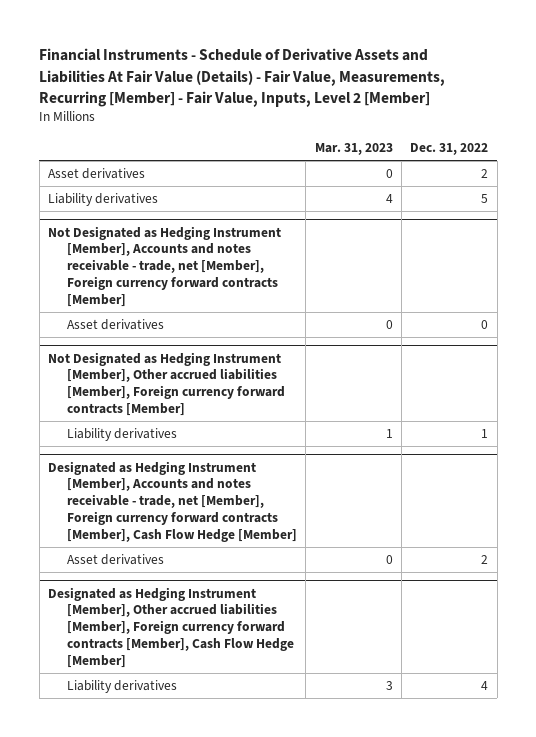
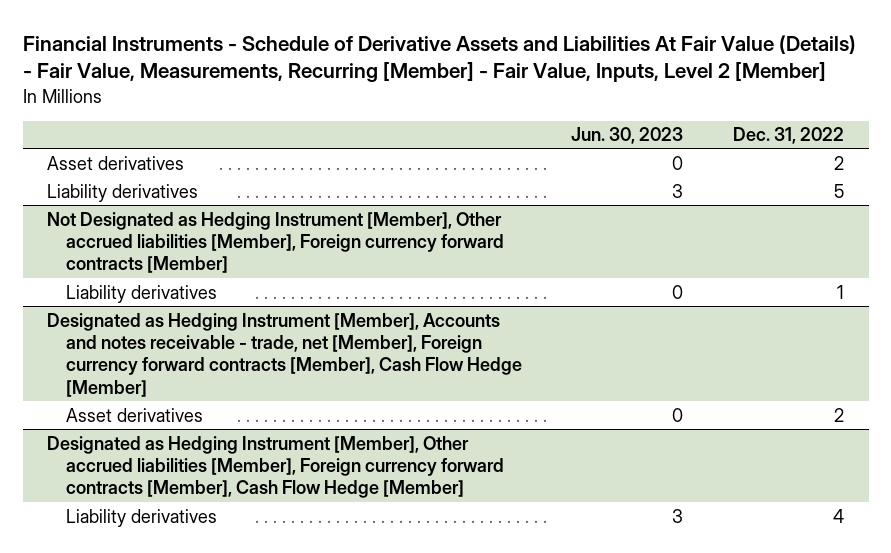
[314,143,393,156] Mar. 31, 2023 -> none
none -> [571,127,684,145] Jun. 30, 2023
[47,225,281,308] Not Designated as Hedging Instrument [Member], Accounts and notes receivable - trade, net [Member], Foreign currency forward contracts [Member] -> none
[66,319,164,331] Asset derivatives -> none

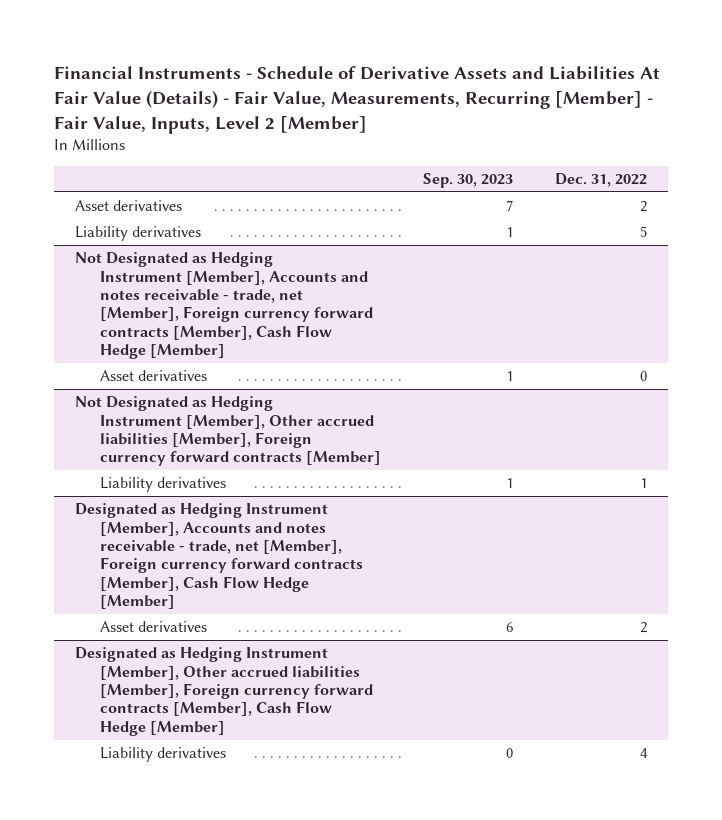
[571,127,684,145] Jun. 30, 2023 -> none
none -> [422,173,513,189] Sep. 30, 2023
none -> [75,252,374,360] Not Designated as Hedging Instrument [Member], Accounts and notes receivable - trade, net [Member], Foreign currency forward contracts [Member], Cash Flow Hedge [Member]
none -> [100,370,208,382] Asset derivatives

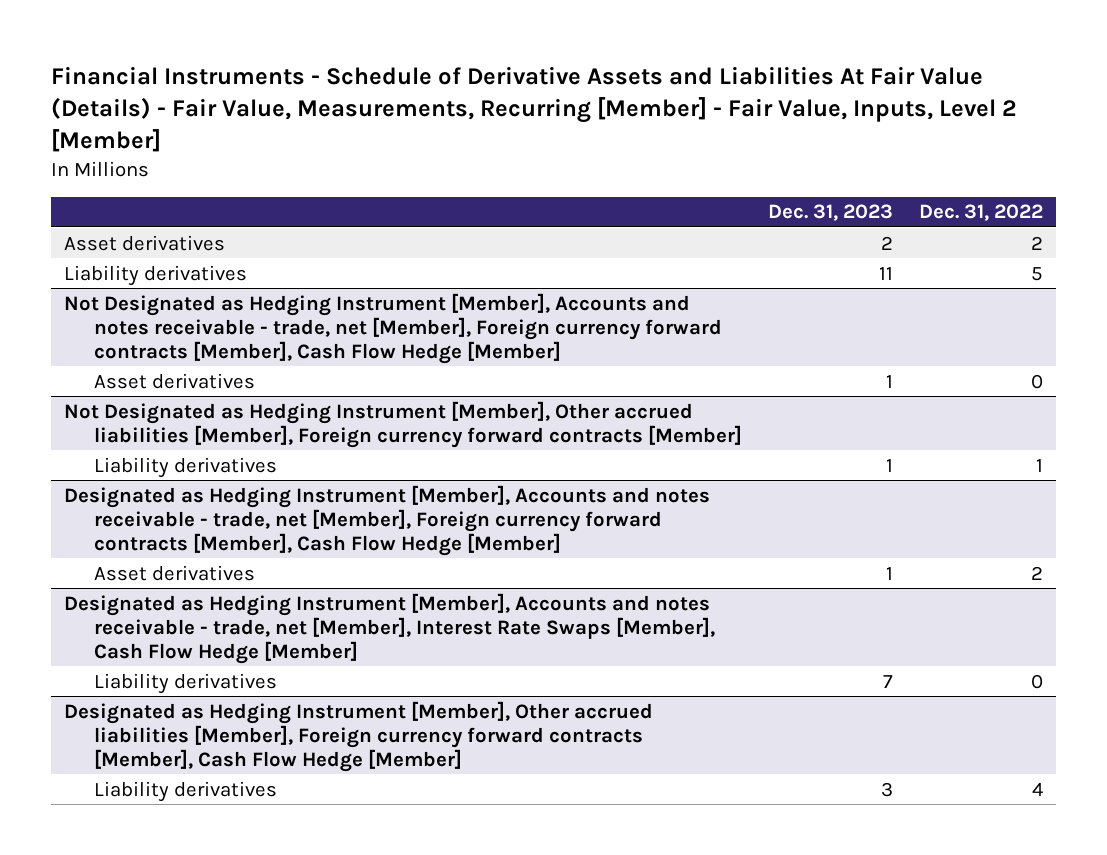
[422,173,513,189] Sep. 30, 2023 -> none
none -> [767,204,893,222] Dec. 31, 2023
none -> [64,592,715,664] Designated as Hedging Instrument [Member], Accounts and notes receivable - trade, net [Member], Interest Rate Swaps [Member], Cash Flow Hedge [Member]
none -> [93,672,277,694] Liability derivatives

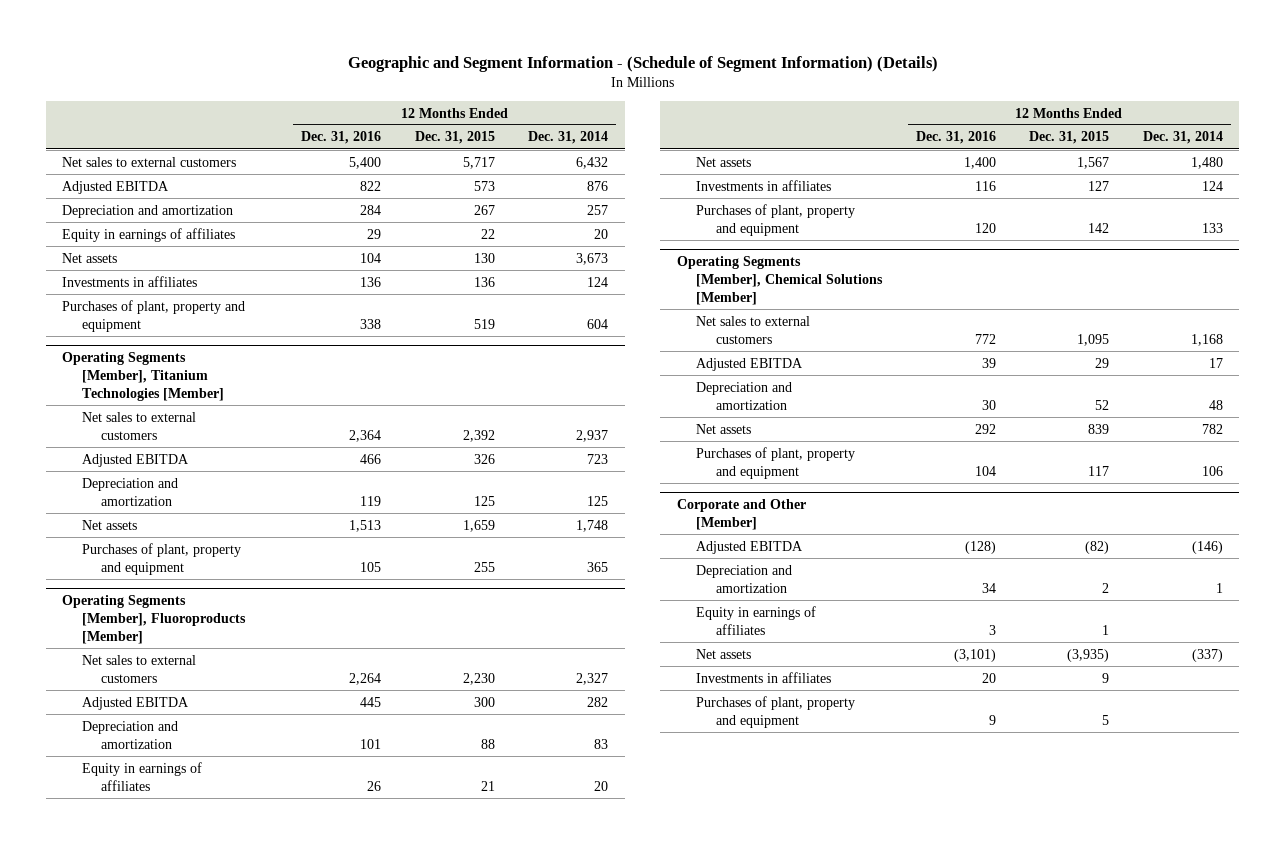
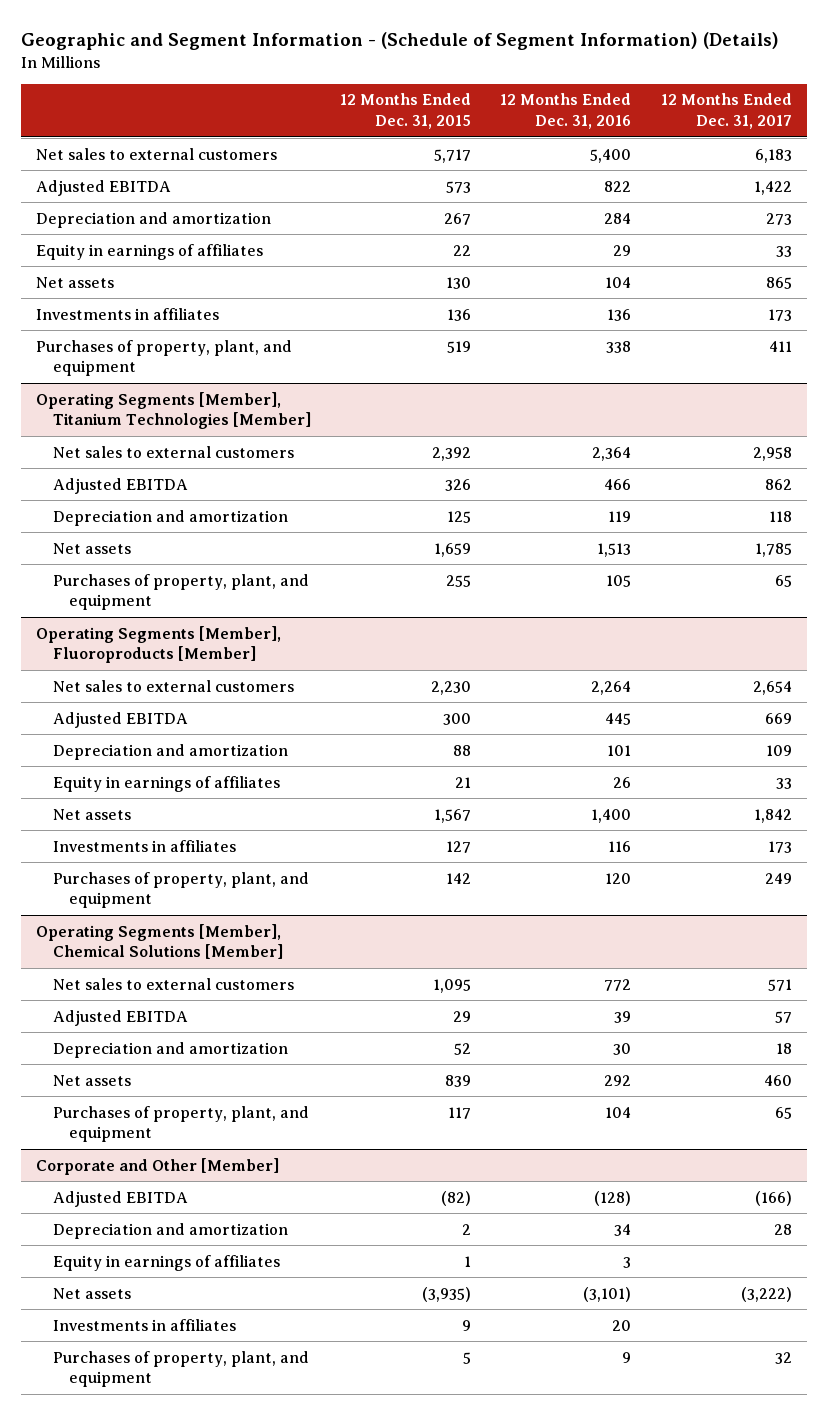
[528,131,609,145] Dec. 31, 2014 -> none
none -> [660,93,792,129] 12 Months Ended Dec. 31, 2017
[62,299,246,332] Purchases of plant, property and equipment -> [36,339,293,377] Purchases of property, plant, and equipment
[81,542,241,575] Purchases of plant, property and equipment -> [52,573,309,611] Purchases of property, plant, and equipment
[696,203,856,236] Purchases of plant, property and equipment -> [52,871,309,909] Purchases of property, plant, and equipment
[696,446,856,479] Purchases of plant, property and equipment -> [52,1105,309,1143] Purchases of property, plant, and equipment
[696,695,856,728] Purchases of plant, property and equipment -> [52,1350,309,1388] Purchases of property, plant, and equipment

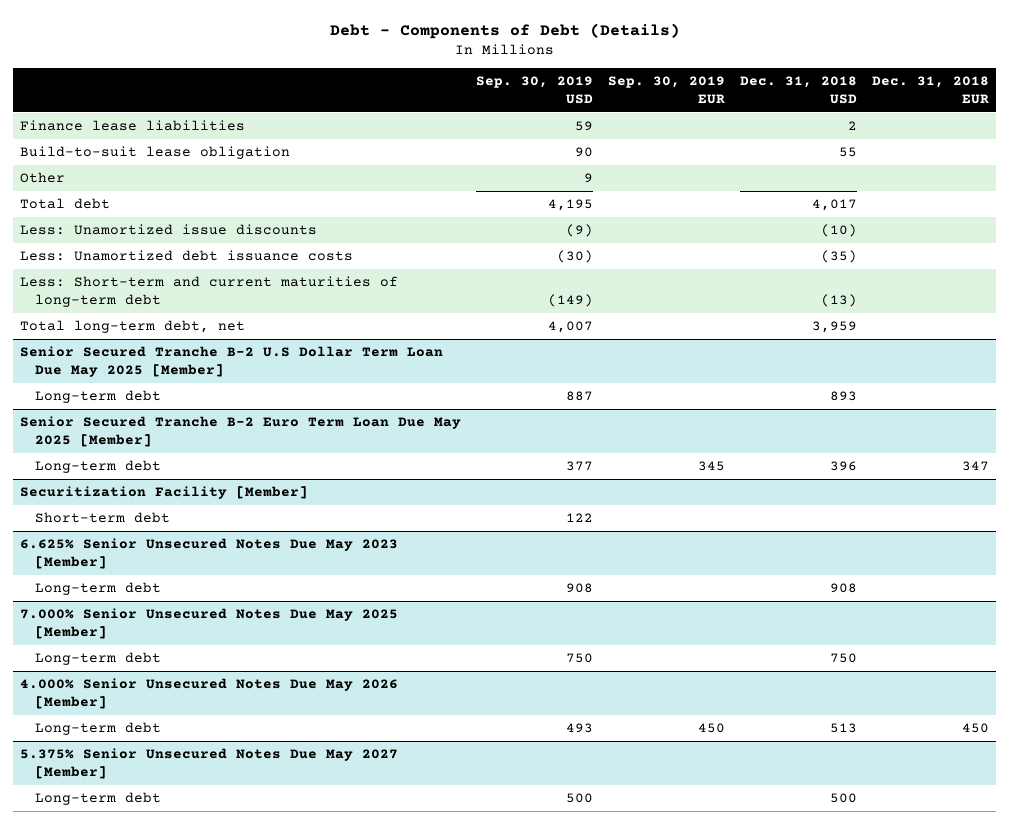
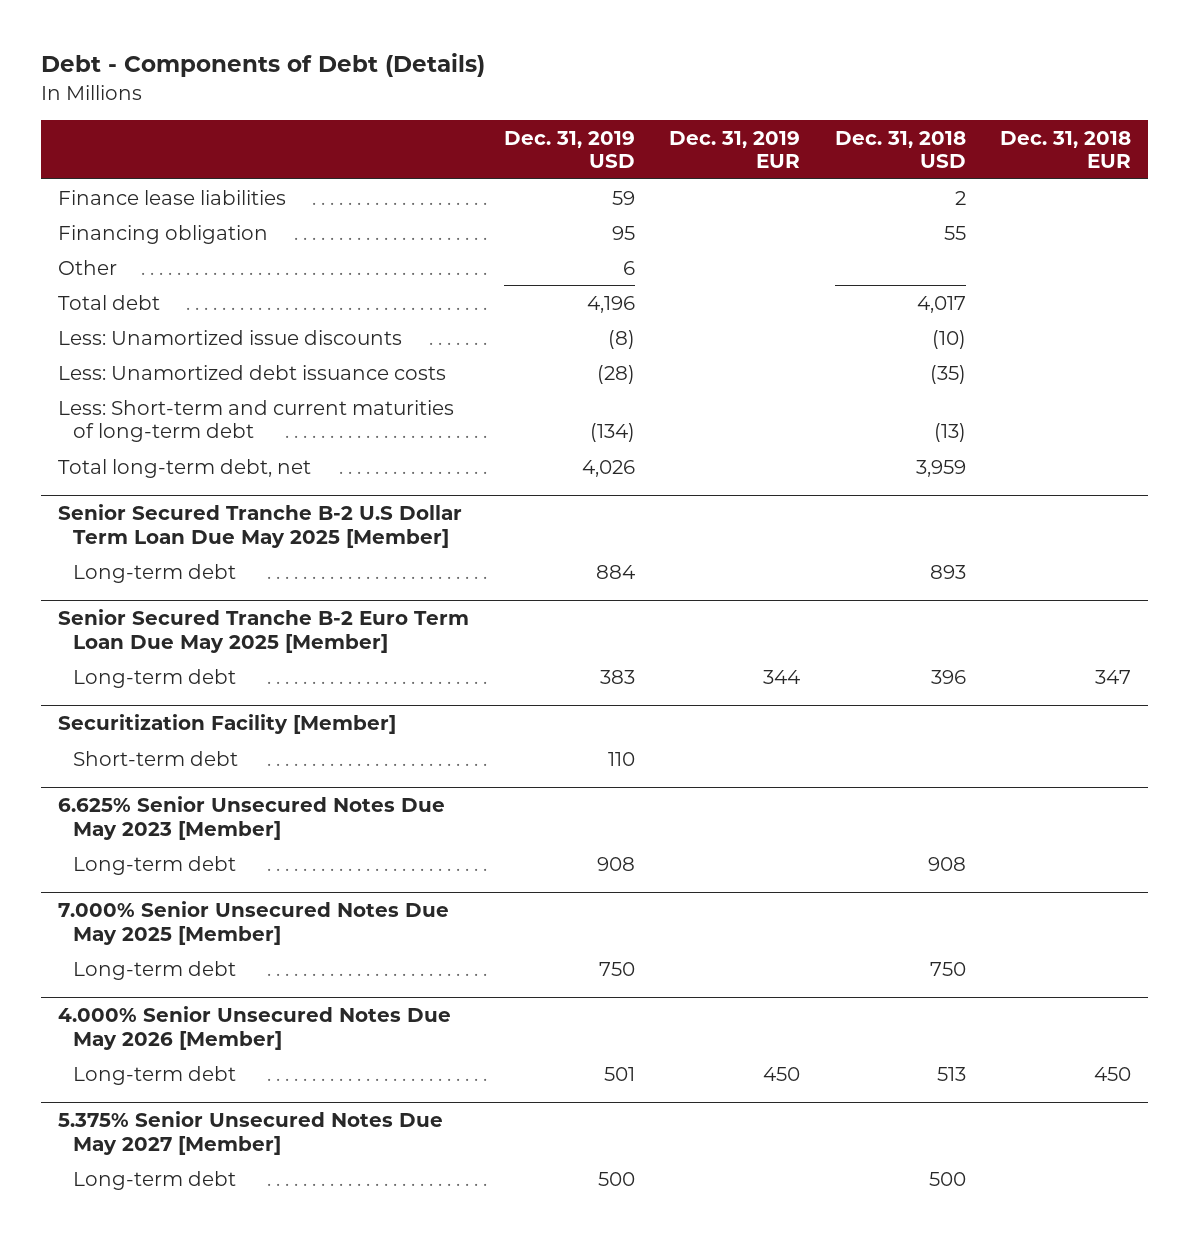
[476,76,594,105] Sep. 30, 2019 USD -> none
[608,76,726,105] Sep. 30, 2019 EUR -> none
none -> [503,130,635,168] Dec. 31, 2019 USD
none -> [669,130,801,168] Dec. 31, 2019 EUR
[20,145,291,159] Build-to-suit lease obligation -> none
none -> [58,224,269,244] Financing obligation

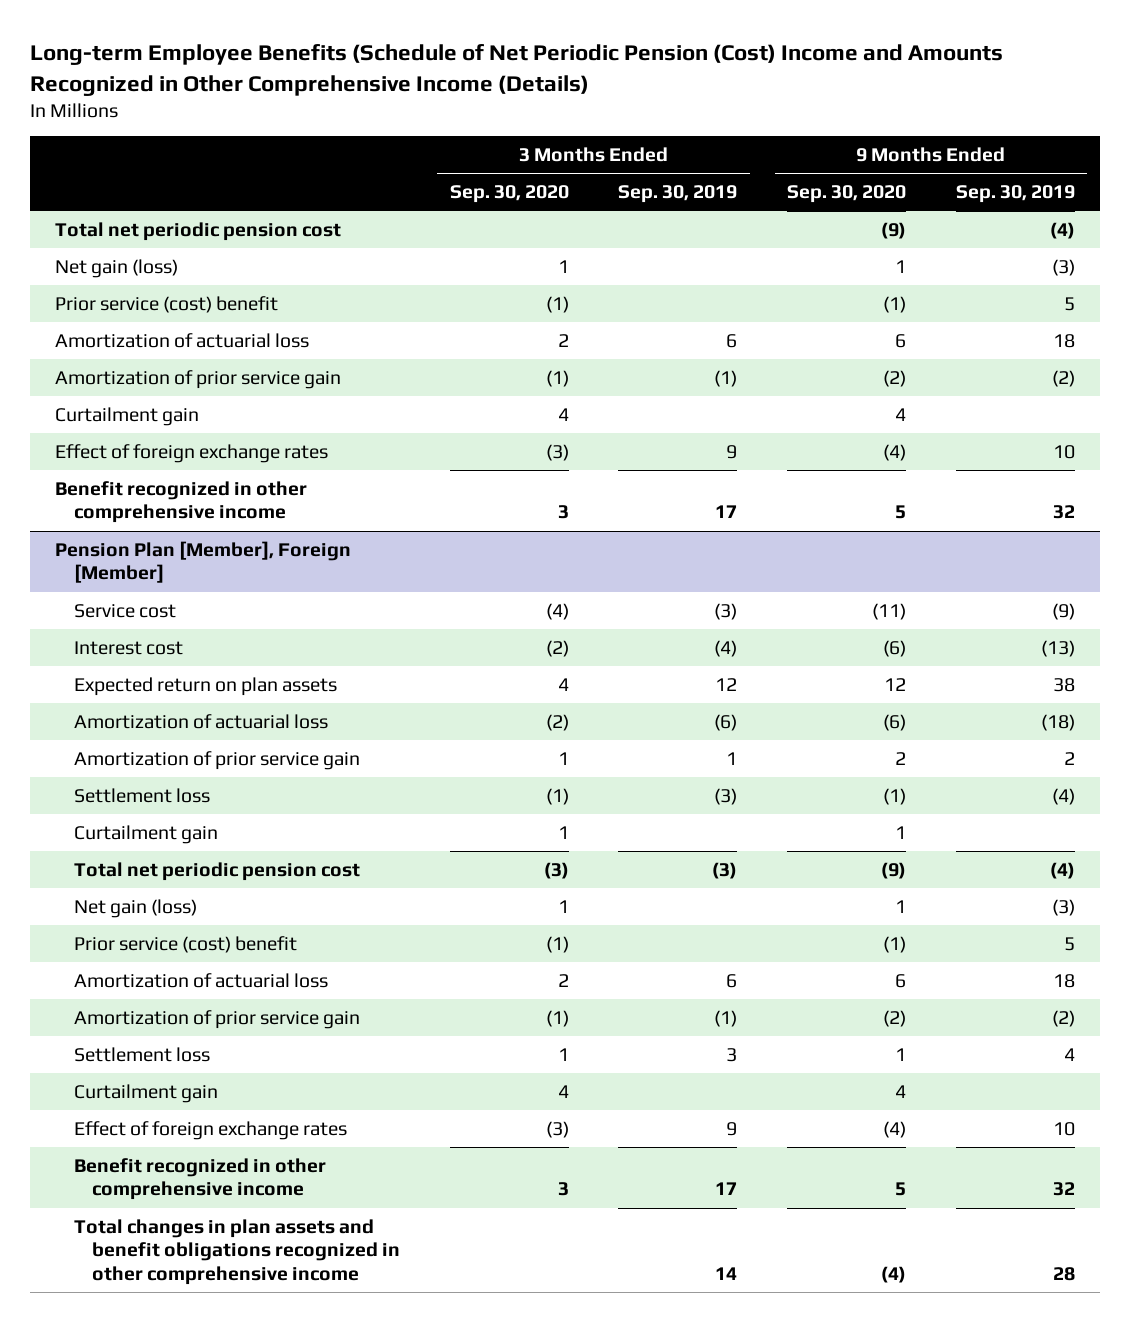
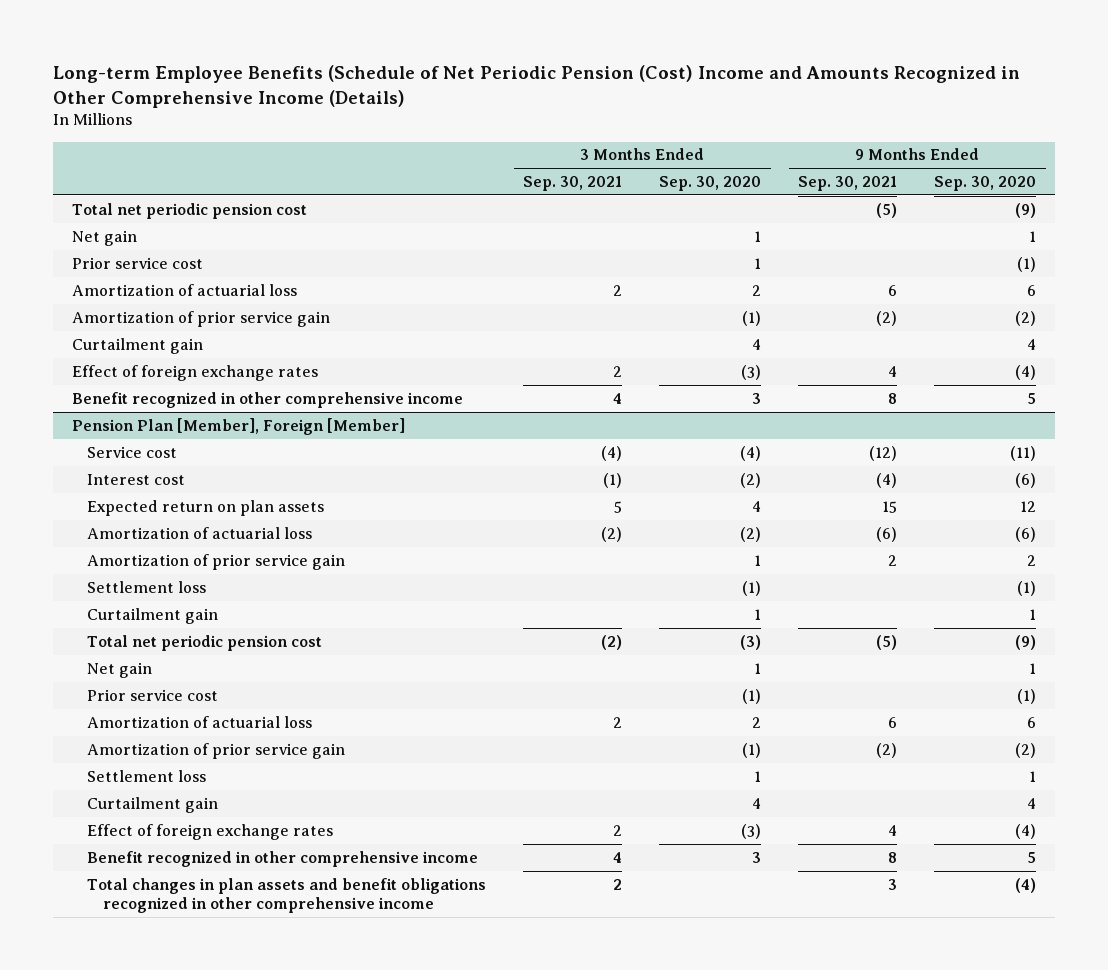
[618,185,738,204] Sep. 30, 2019 -> none
[955,185,1075,204] Sep. 30, 2019 -> none
none -> [523,175,623,191] Sep. 30, 2021
none -> [798,175,898,191] Sep. 30, 2021
[55,258,179,278] Net gain (loss) -> [71,229,137,246] Net gain
[55,295,279,313] Prior service (cost) benefit -> [71,256,203,269] Prior service cost
[545,295,569,313] (1) -> [754,257,762,269] 1
[73,898,197,918] Net gain (loss) -> [87,661,153,678] Net gain
[73,935,297,953] Prior service (cost) benefit -> [87,688,219,701] Prior service cost

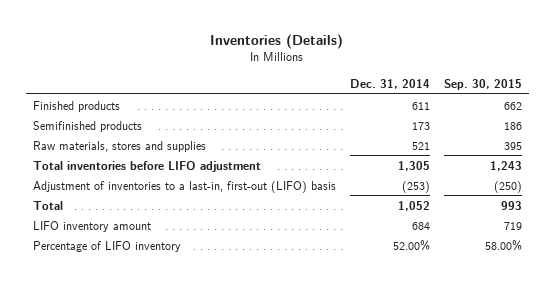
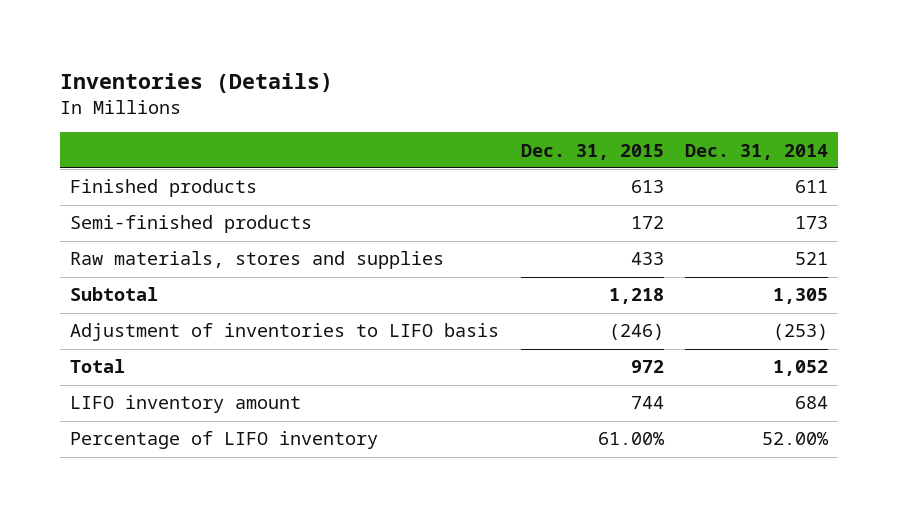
[444,78,523,90] Sep. 30, 2015 -> none
none -> [520,143,664,160] Dec. 31, 2015
[32,120,142,132] Semifinished products -> [70,215,313,234] Semi-finished products
[32,160,261,172] Total inventories before LIFO adjustment -> [70,287,159,302] Subtotal
[32,180,336,193] Adjustment of inventories to a last-in, first-out (LIFO) basis -> [70,323,500,342] Adjustment of inventories to LIFO basis

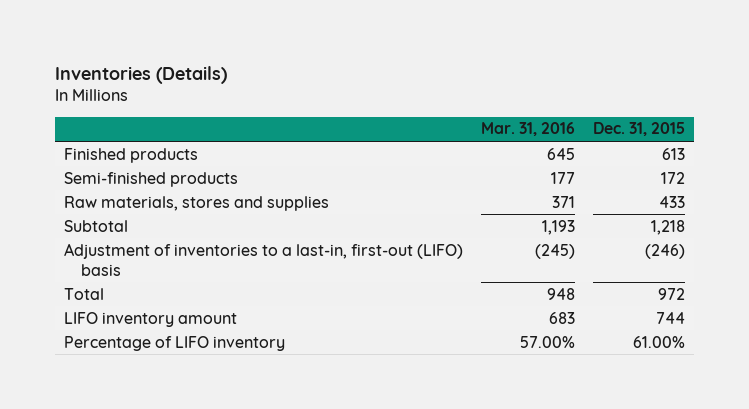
[684,143,828,160] Dec. 31, 2014 -> none
none -> [481,122,576,137] Mar. 31, 2016
[70,323,500,342] Adjustment of inventories to LIFO basis -> [64,242,464,276] Adjustment of inventories to a last-in, first-out (LIFO) basis

